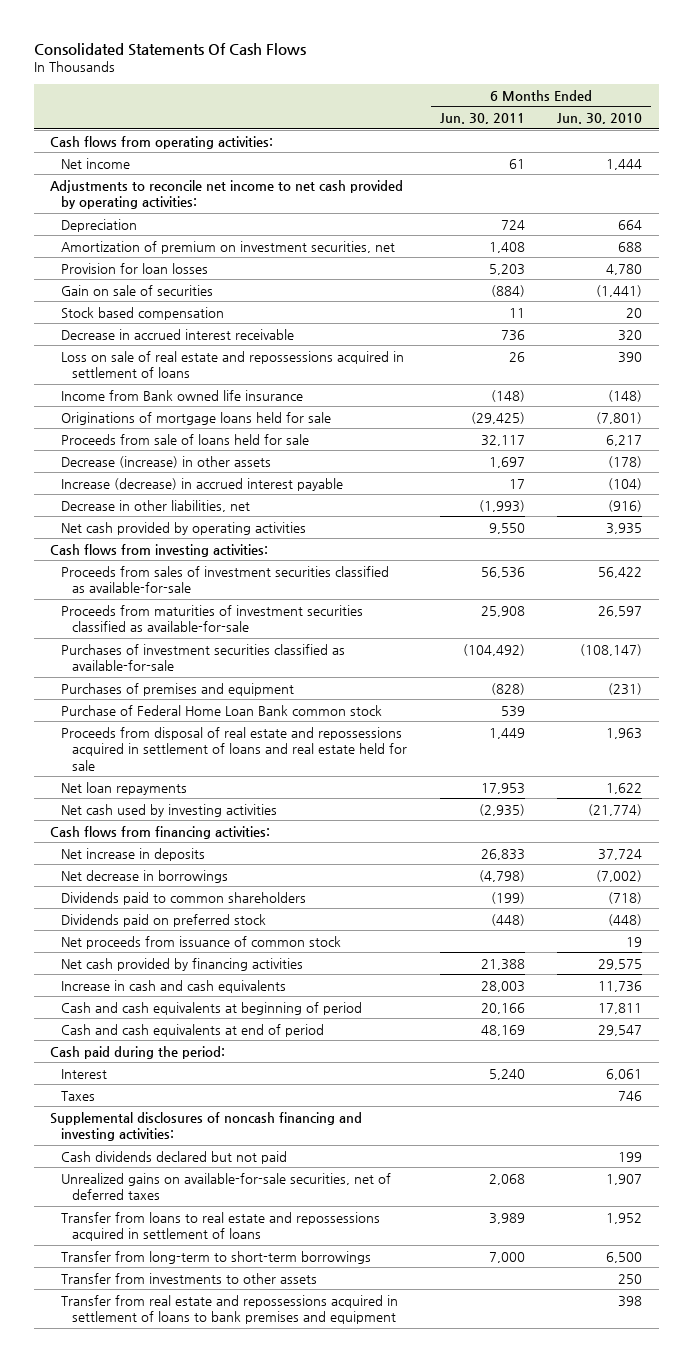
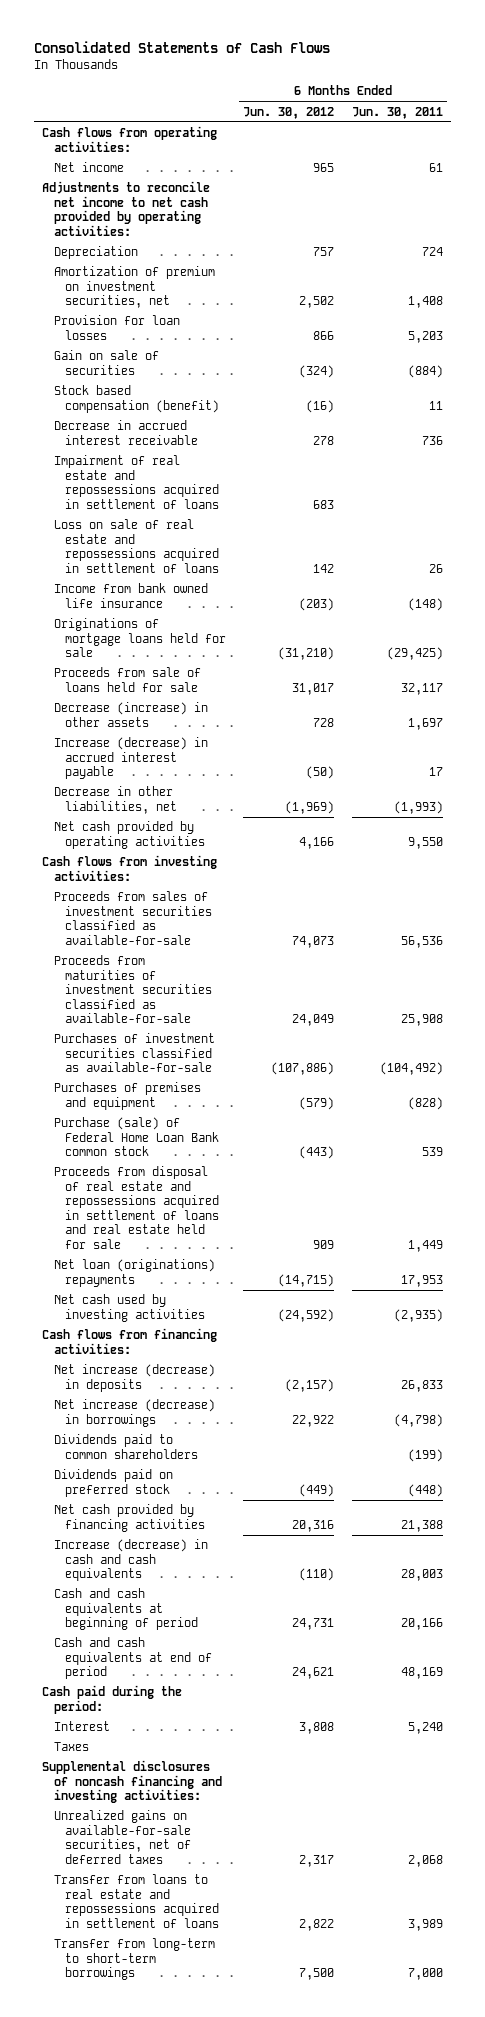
[33,42,306,56] Consolidated Statements Of Cash Flows -> [33,40,330,53] Consolidated Statements of Cash Flows
[557,113,643,125] Jun. 30, 2010 -> none
none -> [243,106,335,119] Jun. 30, 2012
[61,306,225,320] Stock based compensation -> [53,385,219,413] Stock based compensation (benefit)
none -> [53,455,219,509] Impairment of real estate and repossessions acquired in settlement of loans
[61,389,304,401] Income from Bank owned life insurance -> [53,583,208,608] Income from bank owned life insurance
[61,704,383,716] Purchase of Federal Home Loan Bank common stock -> [53,1117,219,1157] Purchase (sale) of Federal Home Loan Bank common stock
[61,781,188,795] Net loan repayments -> [53,1259,215,1287] Net loan (originations) repayments
[61,847,206,861] Net increase in deposits -> [53,1364,215,1392] Net increase (decrease) in deposits
[61,869,229,883] Net decrease in borrowings -> [53,1399,215,1427] Net increase (decrease) in borrowings
[61,935,342,949] Net proceeds from issuance of common stock -> none
[61,979,287,993] Increase in cash and cash equivalents -> [53,1539,208,1582] Increase (decrease) in cash and cash equivalents
[61,1150,288,1164] Cash dividends declared but not paid -> none
[61,1272,318,1284] Transfer from investments to other assets -> none
[61,1294,399,1325] Transfer from real estate and repossessions acquired in settlement of loans to bank premises and equipment -> none

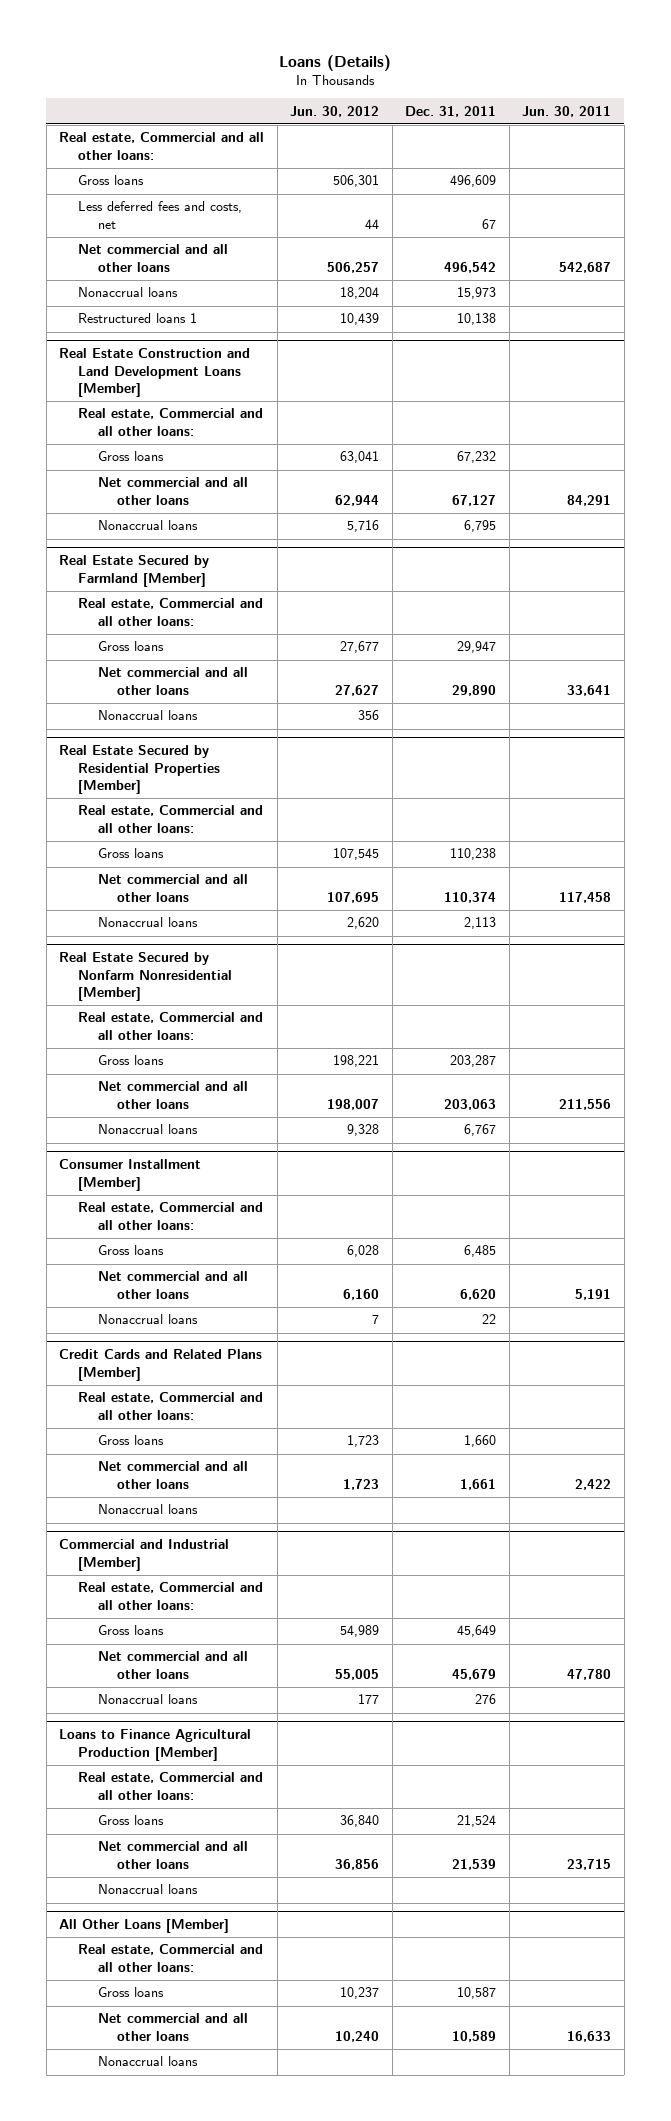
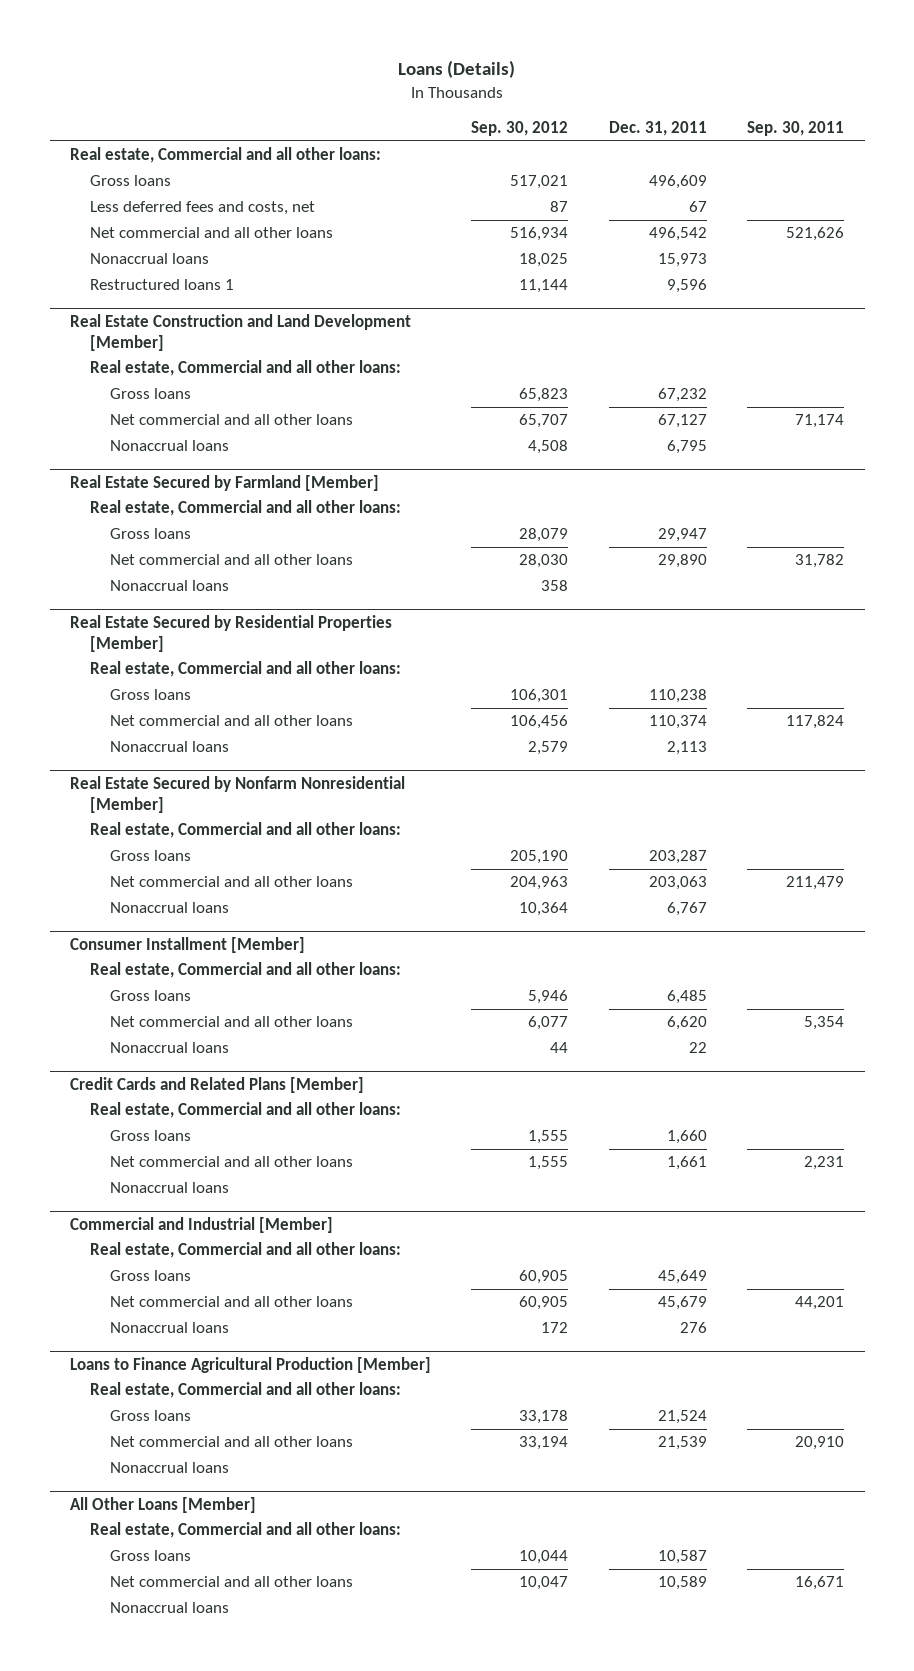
[290,105,380,117] Jun. 30, 2012 -> none
[522,105,612,117] Jun. 30, 2011 -> none
none -> [471,121,569,137] Sep. 30, 2012
none -> [747,121,845,137] Sep. 30, 2011
[457,313,497,326] 10,138 -> [666,279,707,294] 9,596
[59,348,251,397] Real Estate Construction and Land Development Loans [Member] -> [69,313,411,351] Real Estate Construction and Land Development [Member]

